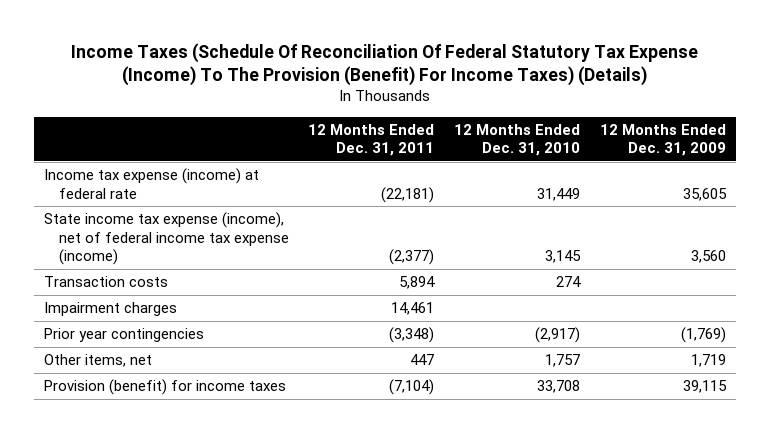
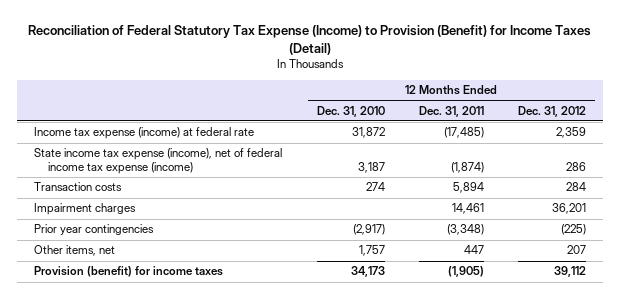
[70,42,698,87] Income Taxes (Schedule Of Reconciliation Of Federal Statutory Tax Expense (Income) To The Provision (Benefit) For Income Taxes) (Details) -> [28,25,592,55] Reconciliation of Federal Statutory Tax Expense (Income) to Provision (Benefit) for Income Taxes (Detail)
[599,123,726,157] 12 Months Ended Dec. 31, 2009 -> none
none -> [518,105,587,117] Dec. 31, 2012
[381,186,435,203] (22,181) -> [443,127,484,139] (17,485)
[537,187,581,201] 31,449 -> [351,127,385,139] 31,872
[389,248,435,265] (2,377) -> [450,161,484,173] (1,874)
[545,249,582,263] 3,145 -> [357,161,385,173] 3,187
[389,379,435,396] (7,104) -> [447,266,484,278] (1,905)
[537,380,581,394] 33,708 -> [350,266,385,278] 34,173

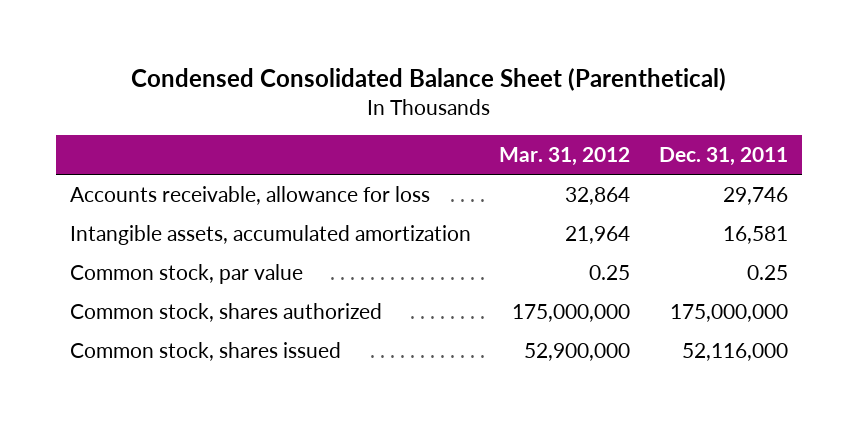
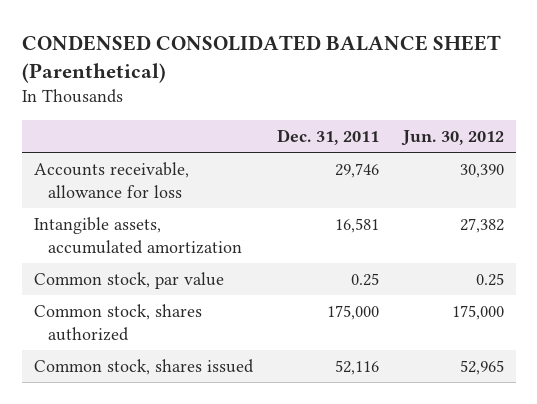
[130,68,726,92] Condensed Consolidated Balance Sheet (Parenthetical) -> [21,34,501,83] CONDENSED CONSOLIDATED BALANCE SHEET (Parenthetical)
[499,146,631,166] Mar. 31, 2012 -> none
none -> [400,130,504,147] Jun. 30, 2012
[669,304,788,323] 175,000,000 -> [326,304,379,320] 175,000
[681,343,788,362] 52,116,000 -> [334,359,379,375] 52,116

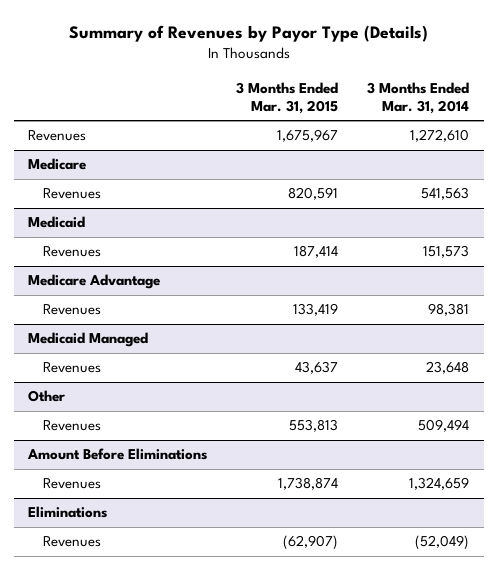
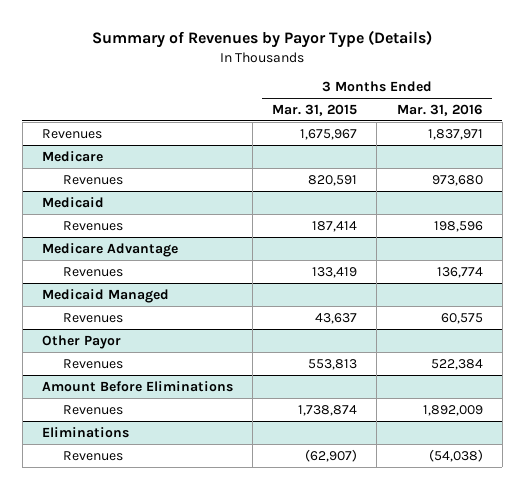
[367,81,470,115] 3 Months Ended Mar. 31, 2014 -> none
none -> [396,104,483,117] Mar. 31, 2016
[28,390,66,403] Other -> [41,334,121,349] Other Payor

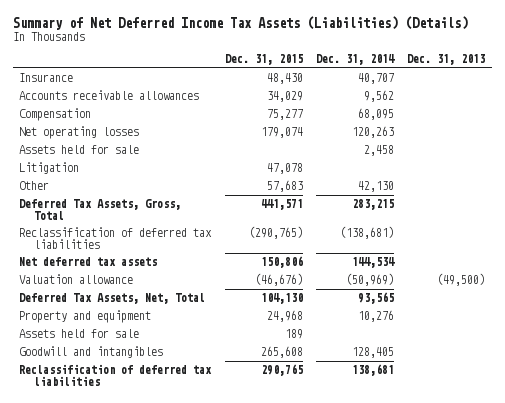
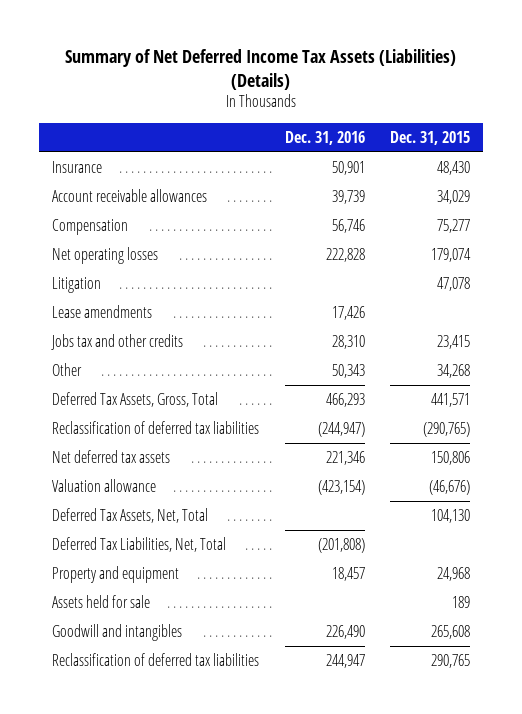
[316,54,396,66] Dec. 31, 2014 -> none
[407,54,486,66] Dec. 31, 2013 -> none
none -> [284,130,365,145] Dec. 31, 2016
[19,90,200,101] Accounts receivable allowances -> [51,188,207,202] Account receivable allowances
[19,145,140,155] Assets held for sale -> none
none -> [51,304,152,318] Lease amendments
none -> [50,333,183,350] Jobs tax and other credits
[266,180,303,193] 57,683 -> [437,363,471,378] 34,268
none -> [51,536,226,552] Deferred Tax Liabilities, Net, Total

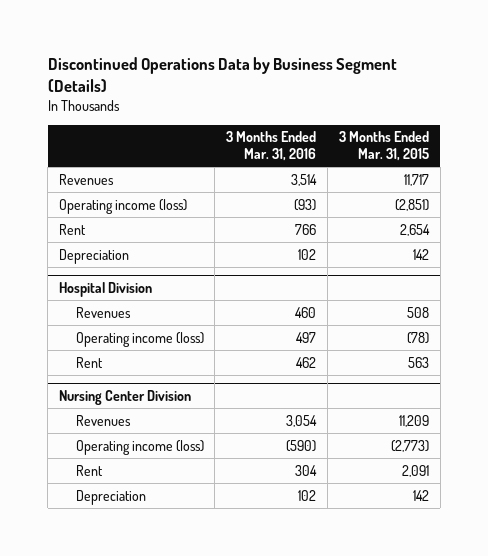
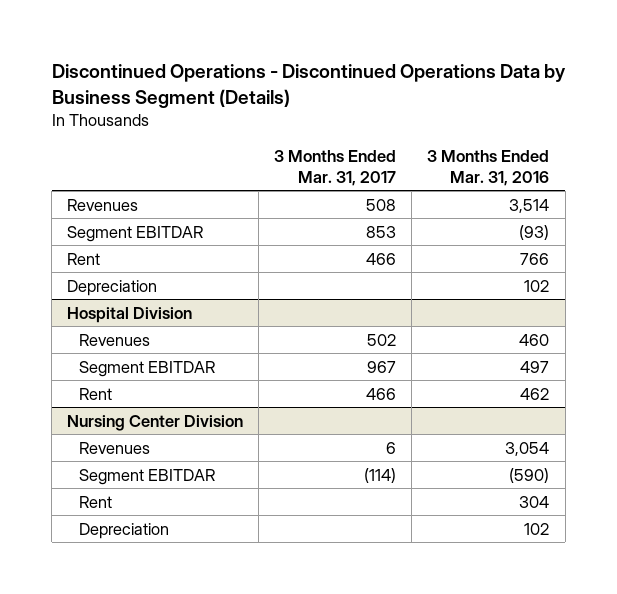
[47,56,397,92] Discontinued Operations Data by Business Segment (Details) -> [51,63,566,108] Discontinued Operations - Discontinued Operations Data by Business Segment (Details)
[339,131,430,162] 3 Months Ended Mar. 31, 2015 -> none
none -> [274,150,397,186] 3 Months Ended Mar. 31, 2017
[59,198,188,214] Operating income (loss) -> [67,225,204,242] Segment EBITDAR
[75,331,204,347] Operating income (loss) -> [79,360,216,377] Segment EBITDAR
[75,439,204,455] Operating income (loss) -> [79,468,216,485] Segment EBITDAR

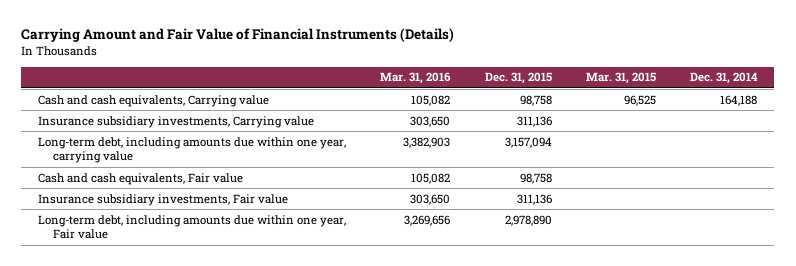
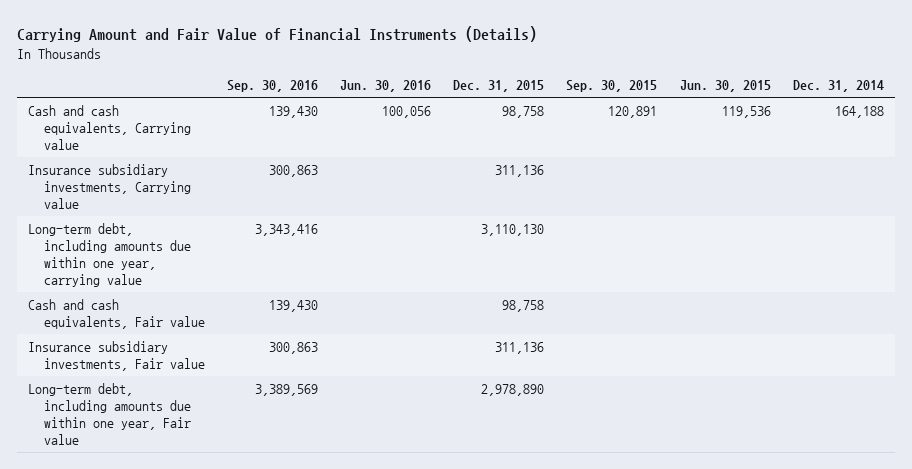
[380,72,452,85] Mar. 31, 2016 -> none
[586,72,657,85] Mar. 31, 2015 -> none
none -> [226,79,318,92] Sep. 30, 2016
none -> [340,79,432,92] Jun. 30, 2016
none -> [566,79,658,92] Sep. 30, 2015
none -> [679,79,771,92] Jun. 30, 2015
[504,136,552,148] 3,157,094 -> [481,224,545,237] 3,110,130

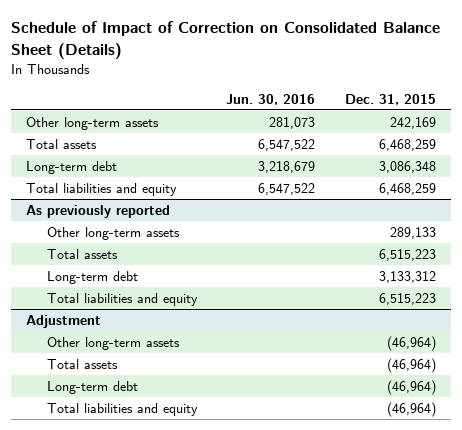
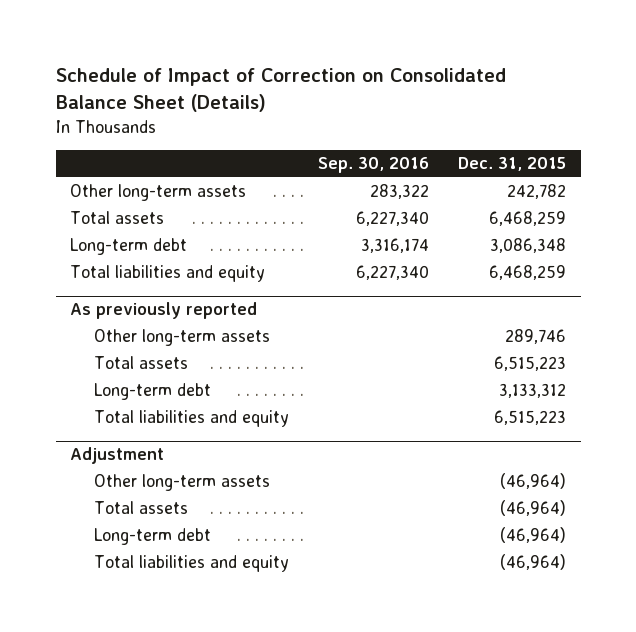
[226,93,316,105] Jun. 30, 2016 -> none
none -> [318,157,430,174] Sep. 30, 2016
[390,116,437,129] 242,169 -> [507,184,567,200] 242,782
[390,226,437,239] 289,133 -> [505,329,567,345] 289,746

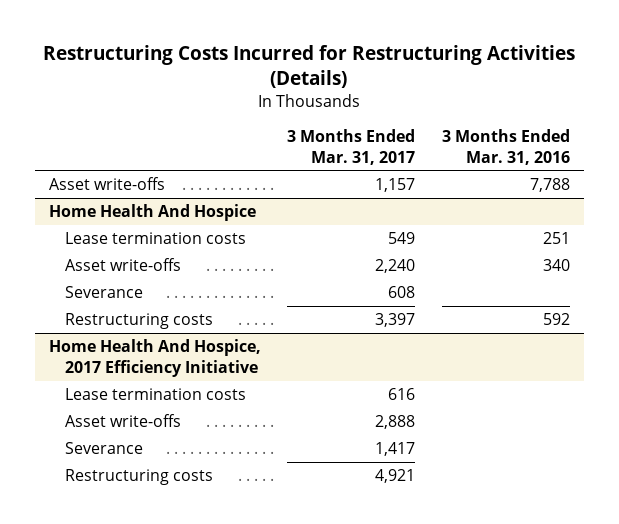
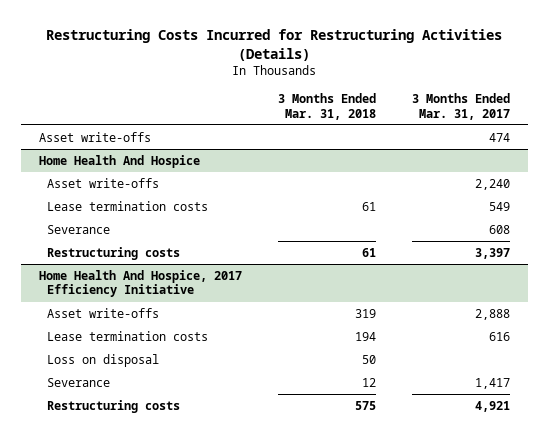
[442,128,571,165] 3 Months Ended Mar. 31, 2016 -> none
none -> [277,93,376,120] 3 Months Ended Mar. 31, 2018
[375,178,416,193] 1,157 -> [488,132,510,142] 474
[65,232,247,245] Lease termination costs -> [47,200,209,211] Lease termination costs
[65,388,247,401] Lease termination costs -> [47,330,209,341] Lease termination costs
none -> [47,353,160,367] Loss on disposal

